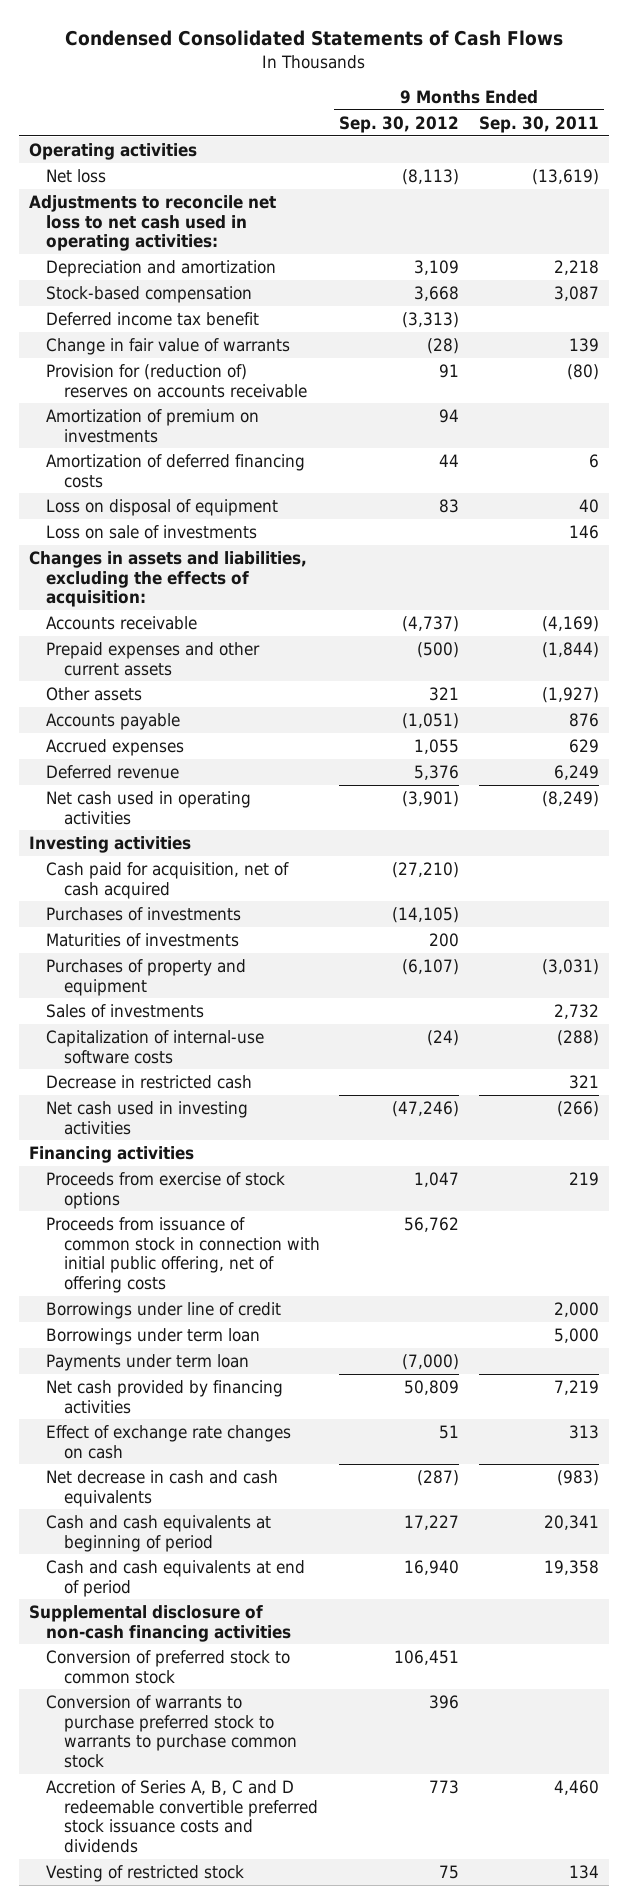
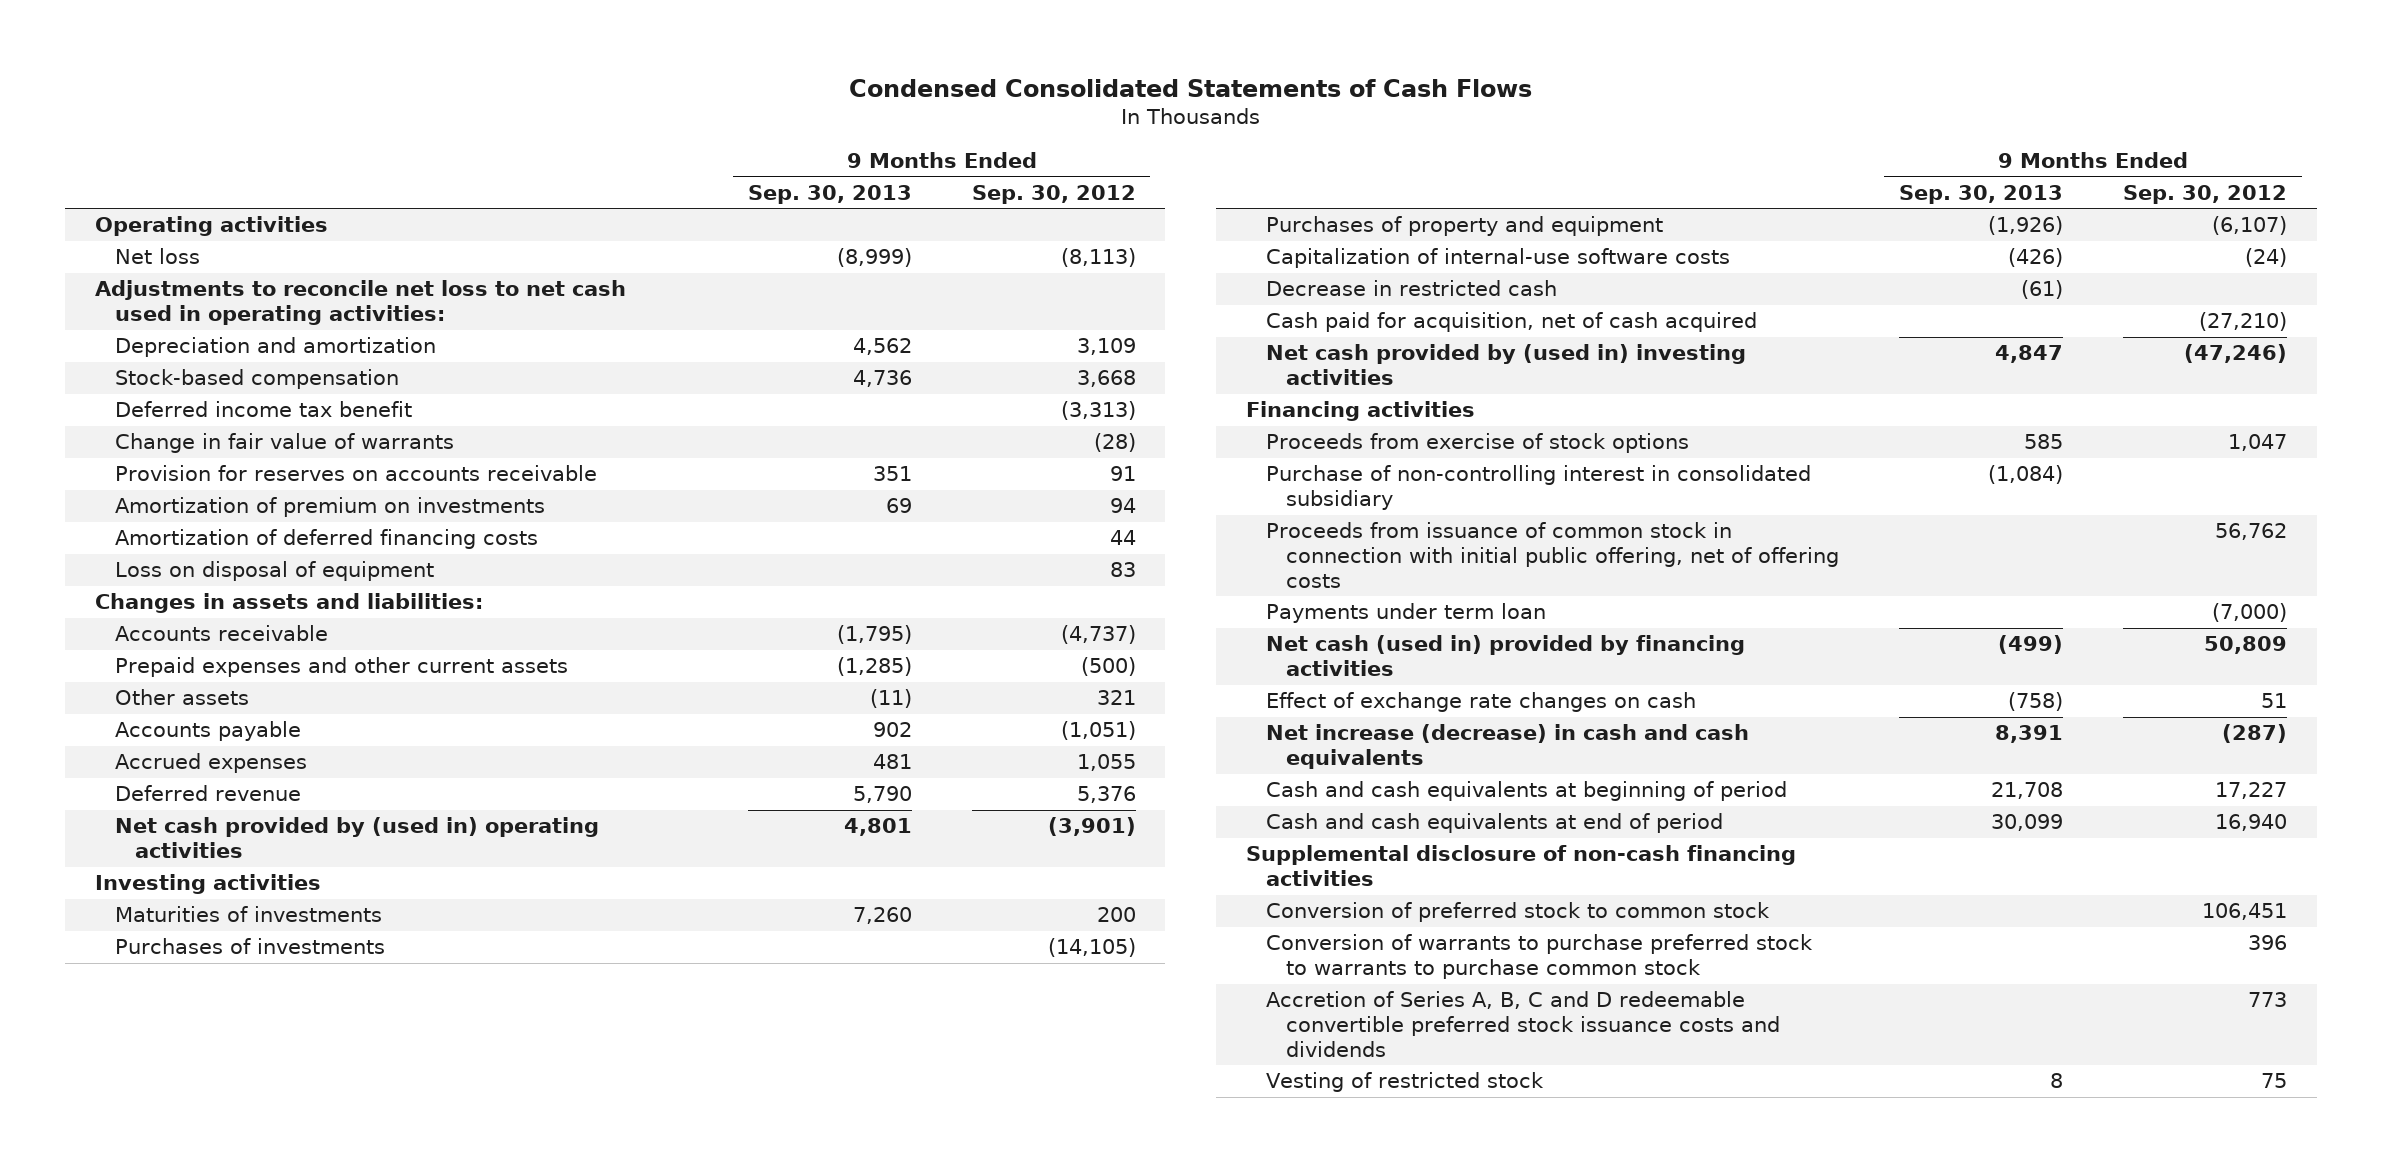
[479,115,600,133] Sep. 30, 2011 -> none
none -> [747,184,912,204] Sep. 30, 2013
[46,363,307,398] Provision for (reduction of) reserves on accounts receivable -> [115,465,598,482] Provision for reserves on accounts receivable
[46,524,258,539] Loss on sale of investments -> none
[29,550,308,608] Changes in assets and liabilities, excluding the effects of acquisition: -> [95,593,484,614] Changes in assets and liabilities:
[46,790,252,825] Net cash used in operating activities -> [115,817,600,859] Net cash provided by (used in) operating activities
[46,906,242,921] Purchases of investments -> [115,938,386,955] Purchases of investments
[46,1003,205,1018] Sales of investments -> none
[46,861,290,899] Cash paid for acquisition, net of cash acquired -> [1266,312,1758,333] Cash paid for acquisition, net of cash acquired
[46,1100,249,1135] Net cash used in investing activities -> [1266,344,1747,386] Net cash provided by (used in) investing activities
none -> [1266,465,1812,511] Purchase of non-controlling interest in consolidated subsidiary
[46,1301,282,1319] Borrowings under line of credit -> none
[46,1327,261,1345] Borrowings under term loan -> none
[46,1379,284,1414] Net cash provided by financing activities -> [1266,635,1746,677] Net cash (used in) provided by financing activities
[46,1469,279,1507] Net decrease in cash and cash equivalents -> [1266,724,1750,770] Net increase (decrease) in cash and cash equivalents

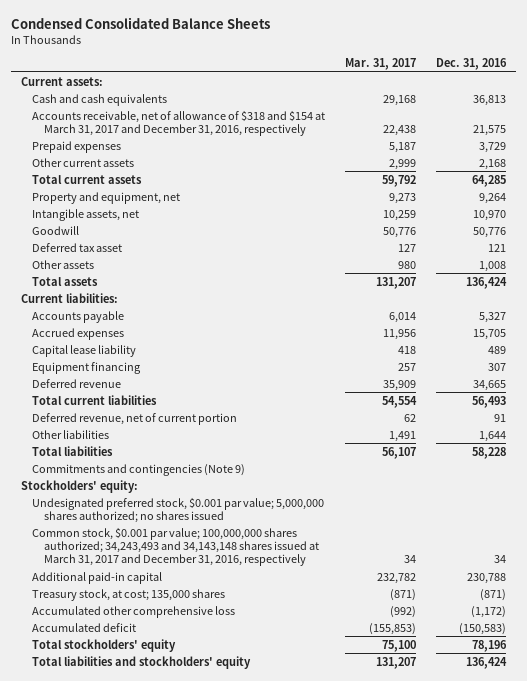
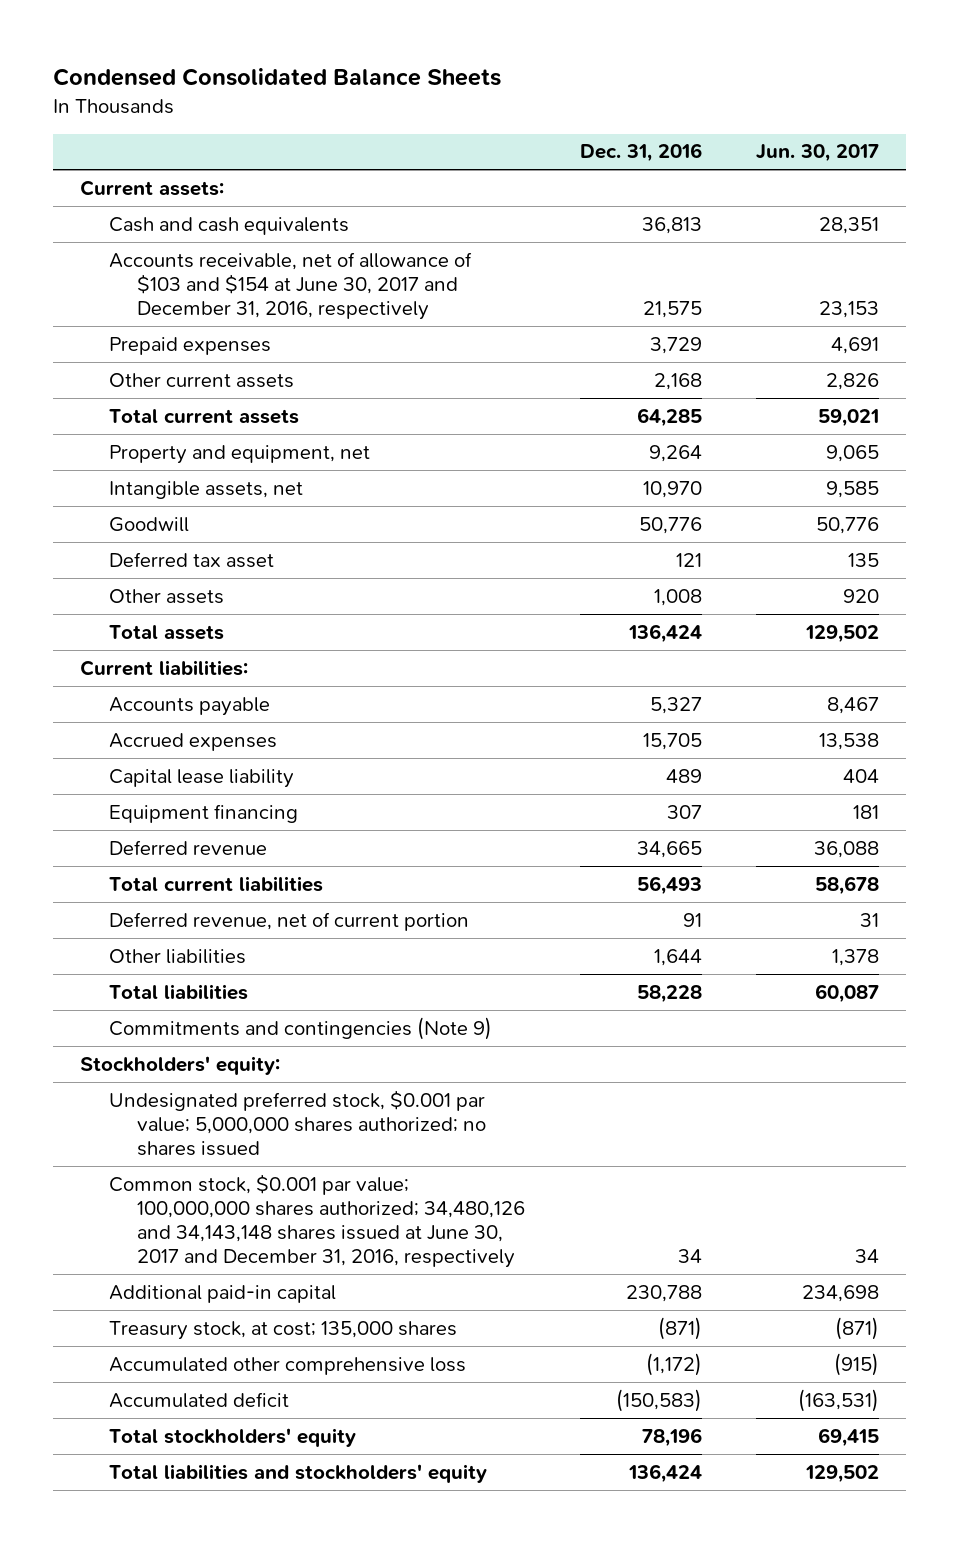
[345,58,417,71] Mar. 31, 2017 -> none
none -> [755,144,879,163] Jun. 30, 2017
[32,109,326,136] Accounts receivable, net of allowance of $318 and $154 at March 31, 2017 and December 31, 2016, respectively -> [108,251,472,321] Accounts receivable, net of allowance of $103 and $154 at June 30, 2017 and December 31, 2016, respectively
[32,526,319,567] Common stock, $0.001 par value; 100,000,000 shares authorized; 34,243,493 and 34,143,148 shares issued at March 31, 2017 and December 31, 2016, respectively -> [108,1173,526,1269] Common stock, $0.001 par value; 100,000,000 shares authorized; 34,480,126 and 34,143,148 shares issued at June 30, 2017 and December 31, 2016, respectively

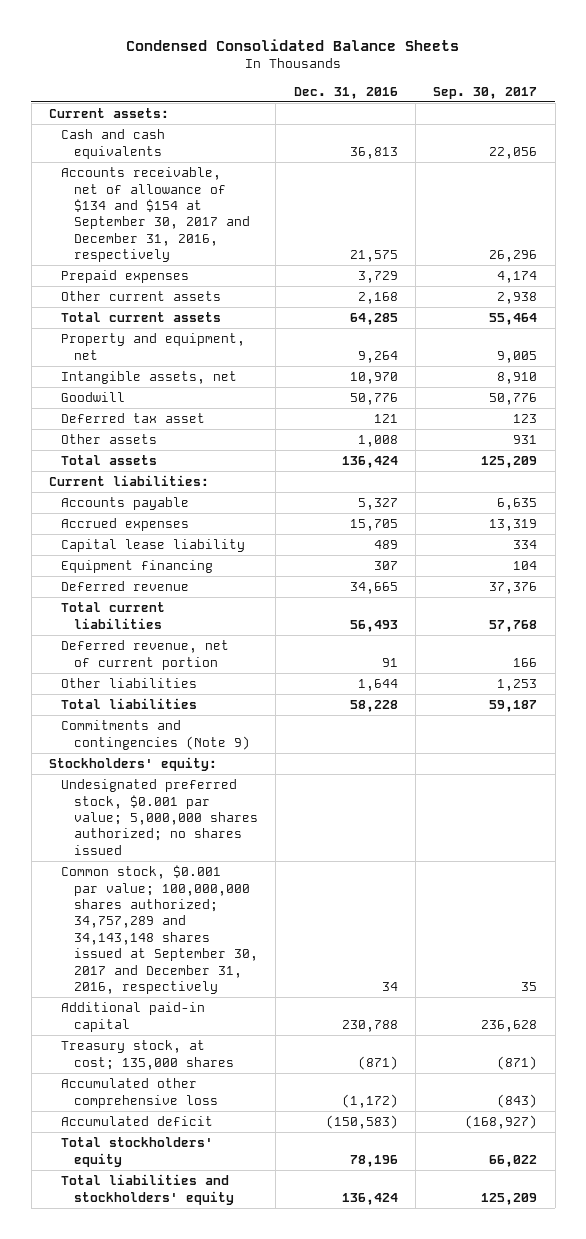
[755,144,879,163] Jun. 30, 2017 -> none
none -> [433,86,538,99] Sep. 30, 2017
[108,251,472,321] Accounts receivable, net of allowance of $103 and $154 at June 30, 2017 and December 31, 2016, respectively -> [61,167,250,263] Accounts receivable, net of allowance of $134 and $154 at September 30, 2017 and December 31, 2016, respectively
[108,1173,526,1269] Common stock, $0.001 par value; 100,000,000 shares authorized; 34,480,126 and 34,143,148 shares issued at June 30, 2017 and December 31, 2016, respectively -> [61,865,258,994] Common stock, $0.001 par value; 100,000,000 shares authorized; 34,757,289 and 34,143,148 shares issued at September 30, 2017 and December 31, 2016, respectively

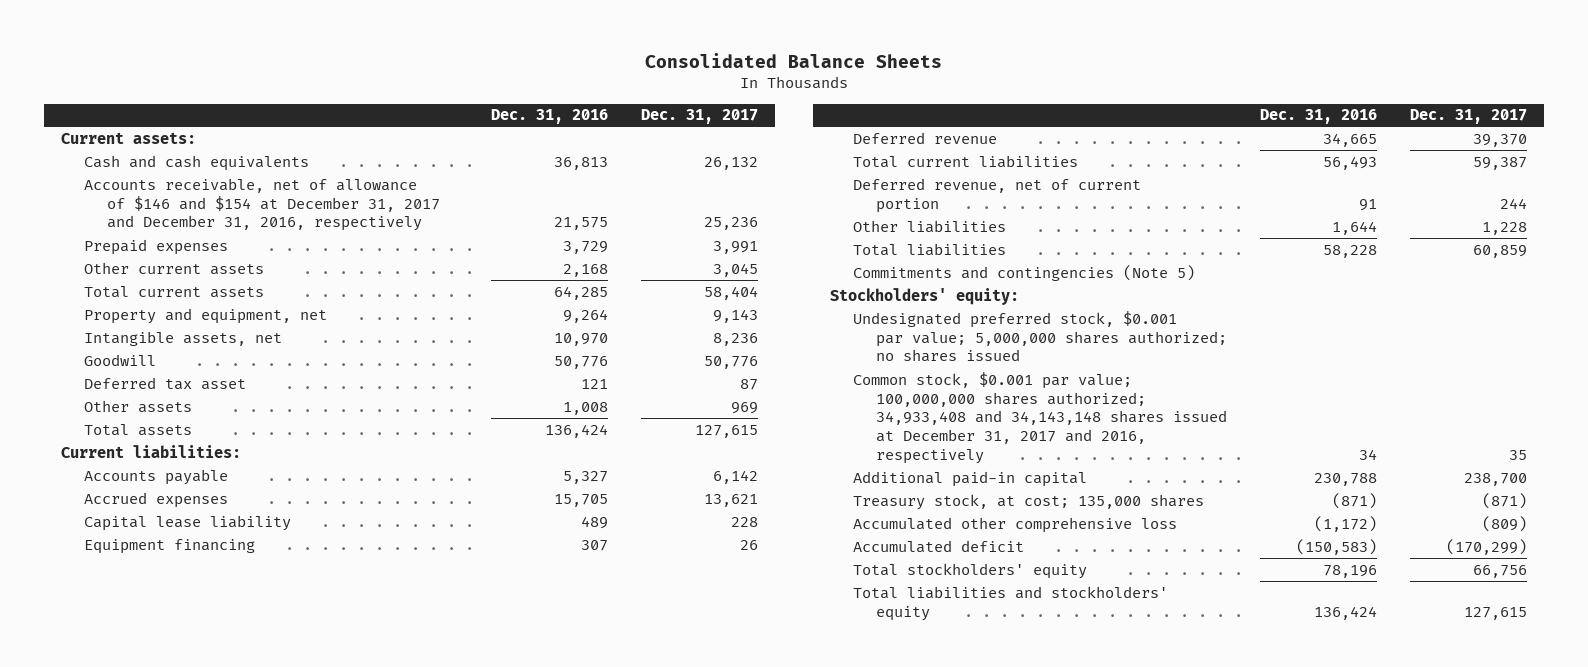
[126,38,460,51] Condensed Consolidated Balance Sheets -> [645,52,943,68] Consolidated Balance Sheets
[433,86,538,99] Sep. 30, 2017 -> none
none -> [641,109,759,125] Dec. 31, 2017
[61,167,250,263] Accounts receivable, net of allowance of $134 and $154 at September 30, 2017 and December 31, 2016, respectively -> [83,177,440,232] Accounts receivable, net of allowance of $146 and $154 at December 31, 2017 and December 31, 2016, respectively
[61,720,250,750] Commitments and contingencies (Note 9) -> [852,264,1195,281] Commitments and contingencies (Note 5)
[61,865,258,994] Common stock, $0.001 par value; 100,000,000 shares authorized; 34,757,289 and 34,143,148 shares issued at September 30, 2017 and December 31, 2016, respectively -> [852,371,1227,465] Common stock, $0.001 par value; 100,000,000 shares authorized; 34,933,408 and 34,143,148 shares issued at December 31, 2017 and 2016, respectively

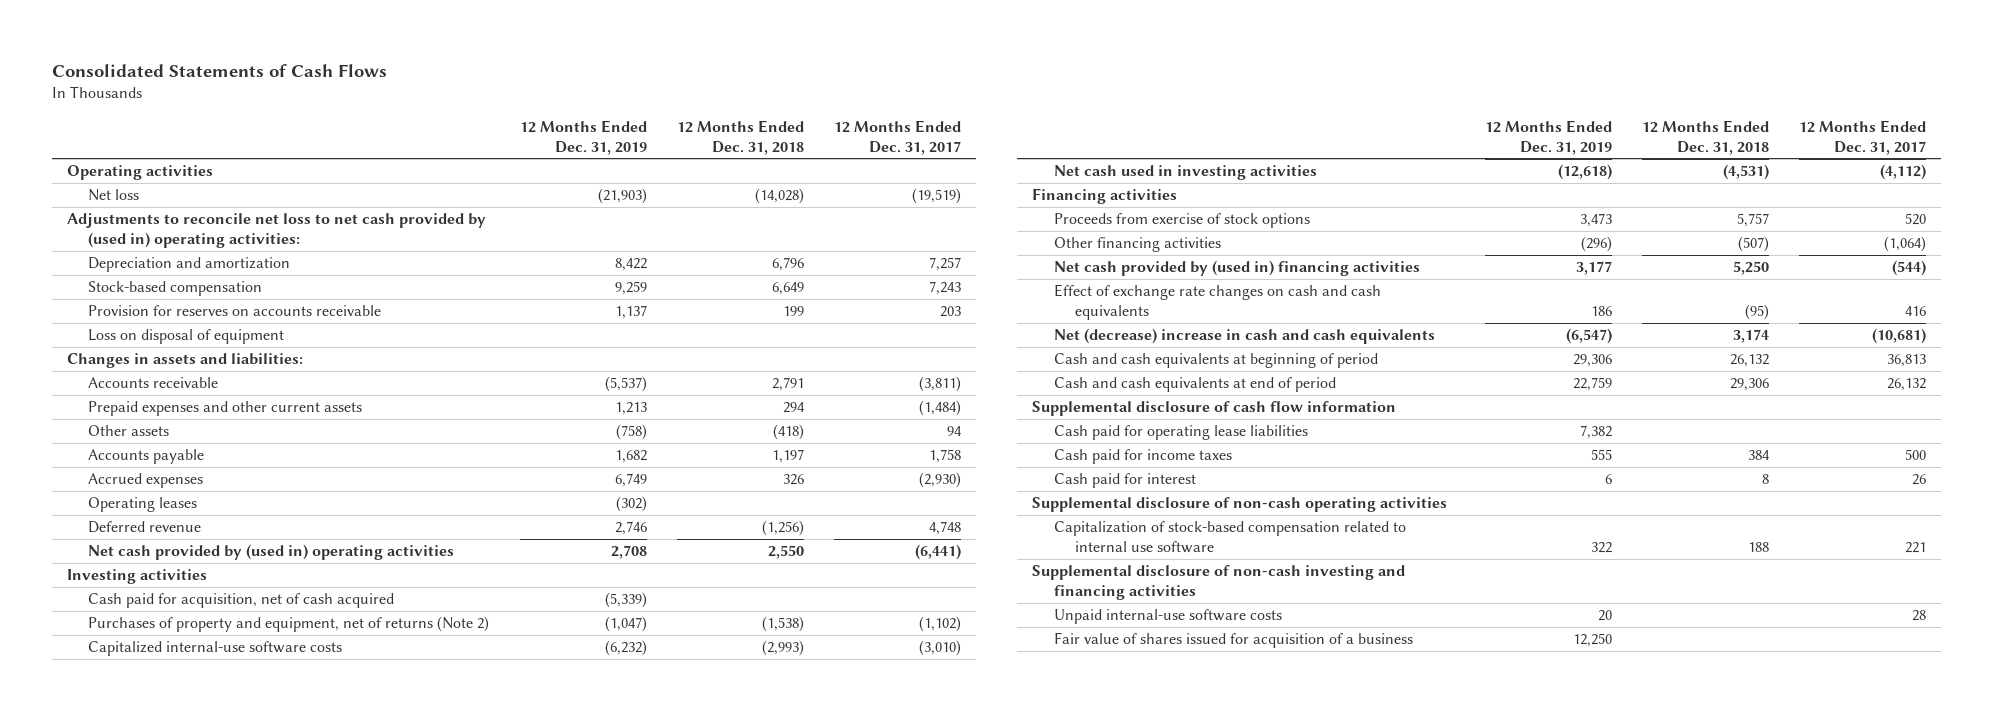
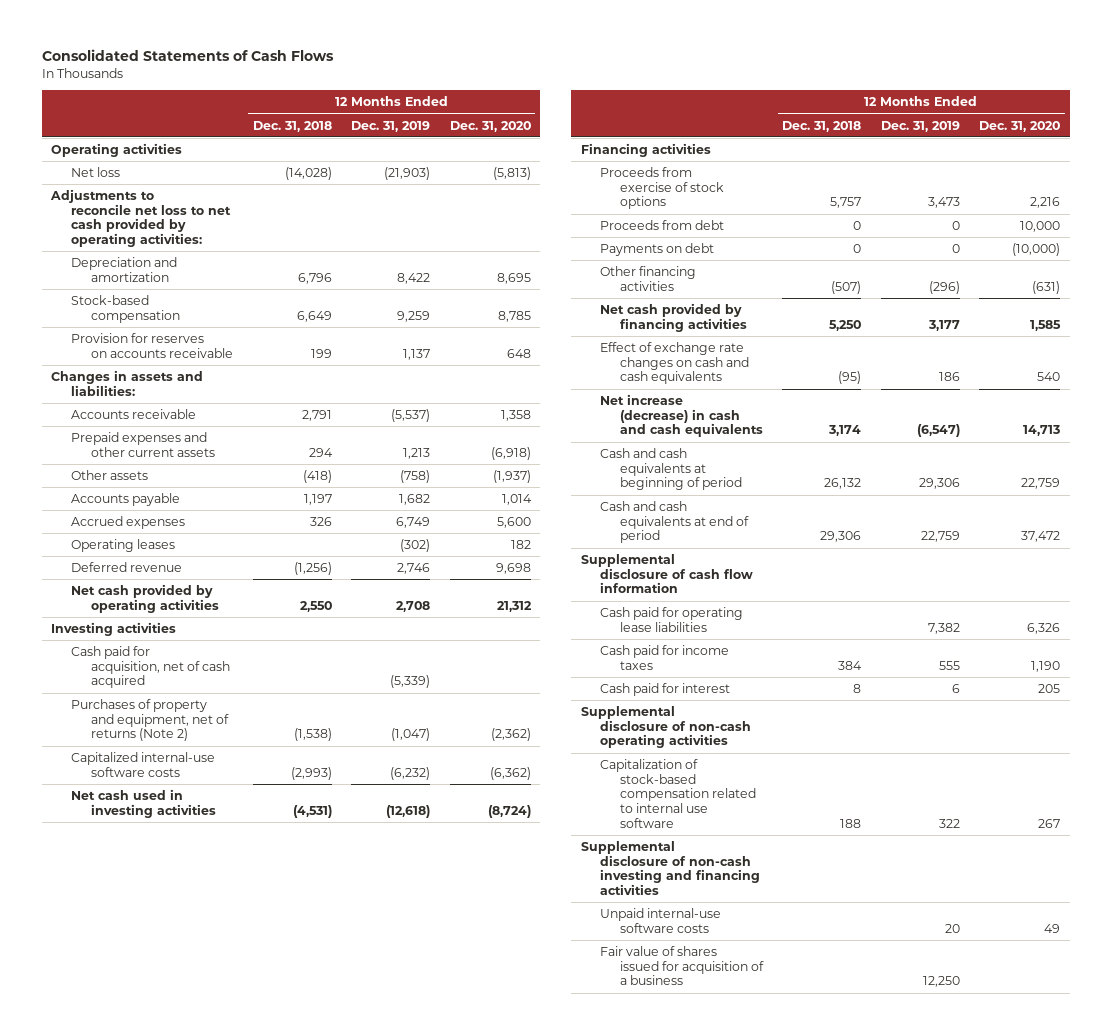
[834,119,962,155] 12 Months Ended Dec. 31, 2017 -> none
none -> [449,120,531,132] Dec. 31, 2020
[66,213,486,249] Adjustments to reconcile net loss to net cash provided by (used in) operating activities: -> [50,189,232,248] Adjustments to reconcile net loss to net cash provided by operating activities:
[88,329,285,345] Loss on disposal of equipment -> none
[88,544,455,561] Net cash provided by (used in) operating activities -> [71,584,219,613] Net cash provided by operating activities
none -> [600,220,725,231] Proceeds from debt
none -> [600,243,715,257] Payments on debt
[1053,260,1420,277] Net cash provided by (used in) financing activities -> [600,303,748,332] Net cash provided by financing activities
[1053,328,1435,345] Net (decrease) increase in cash and cash equivalents -> [600,394,764,438] Net increase (decrease) in cash and cash equivalents

